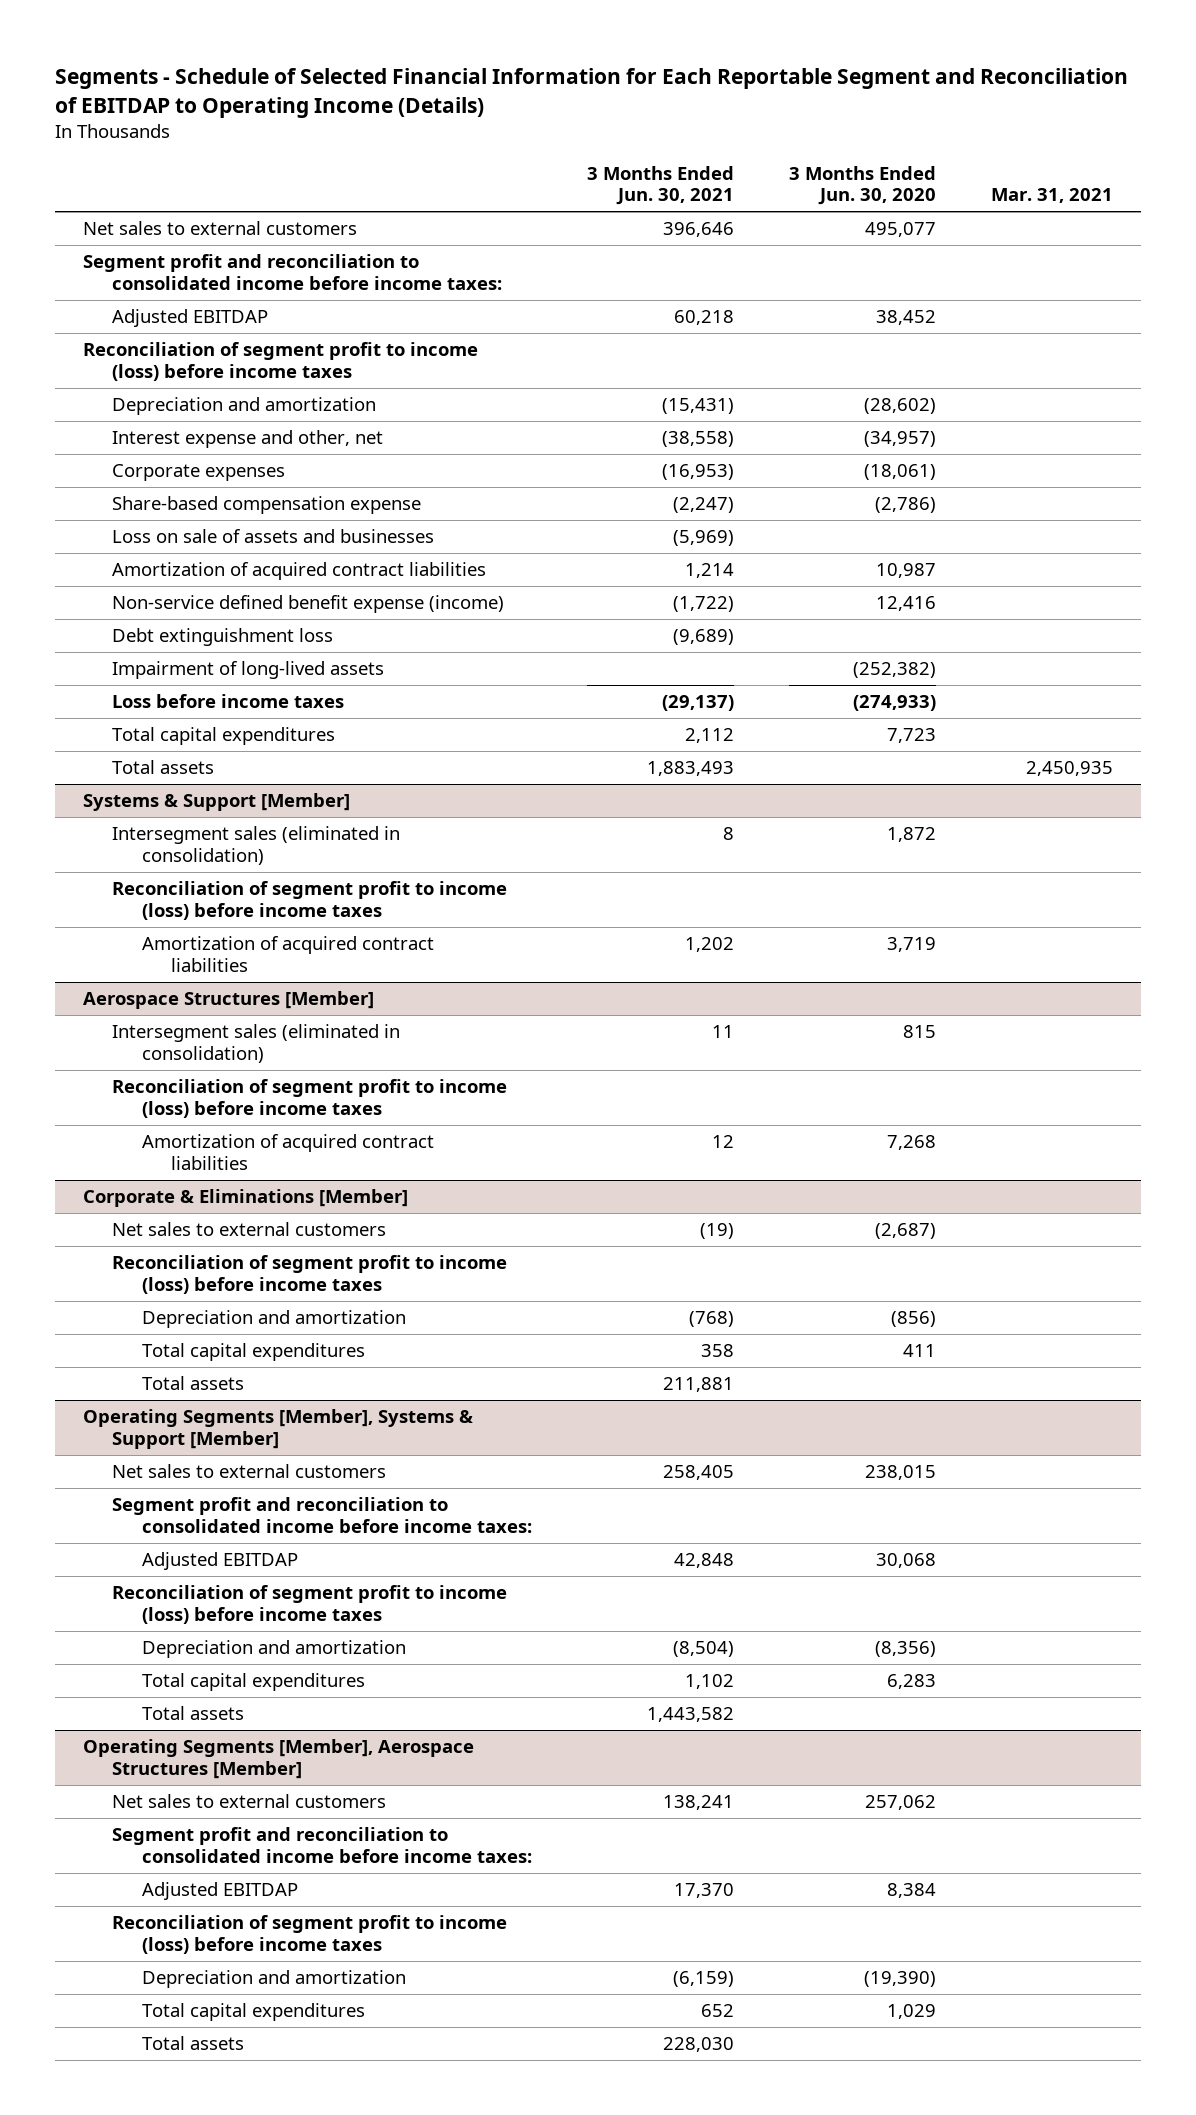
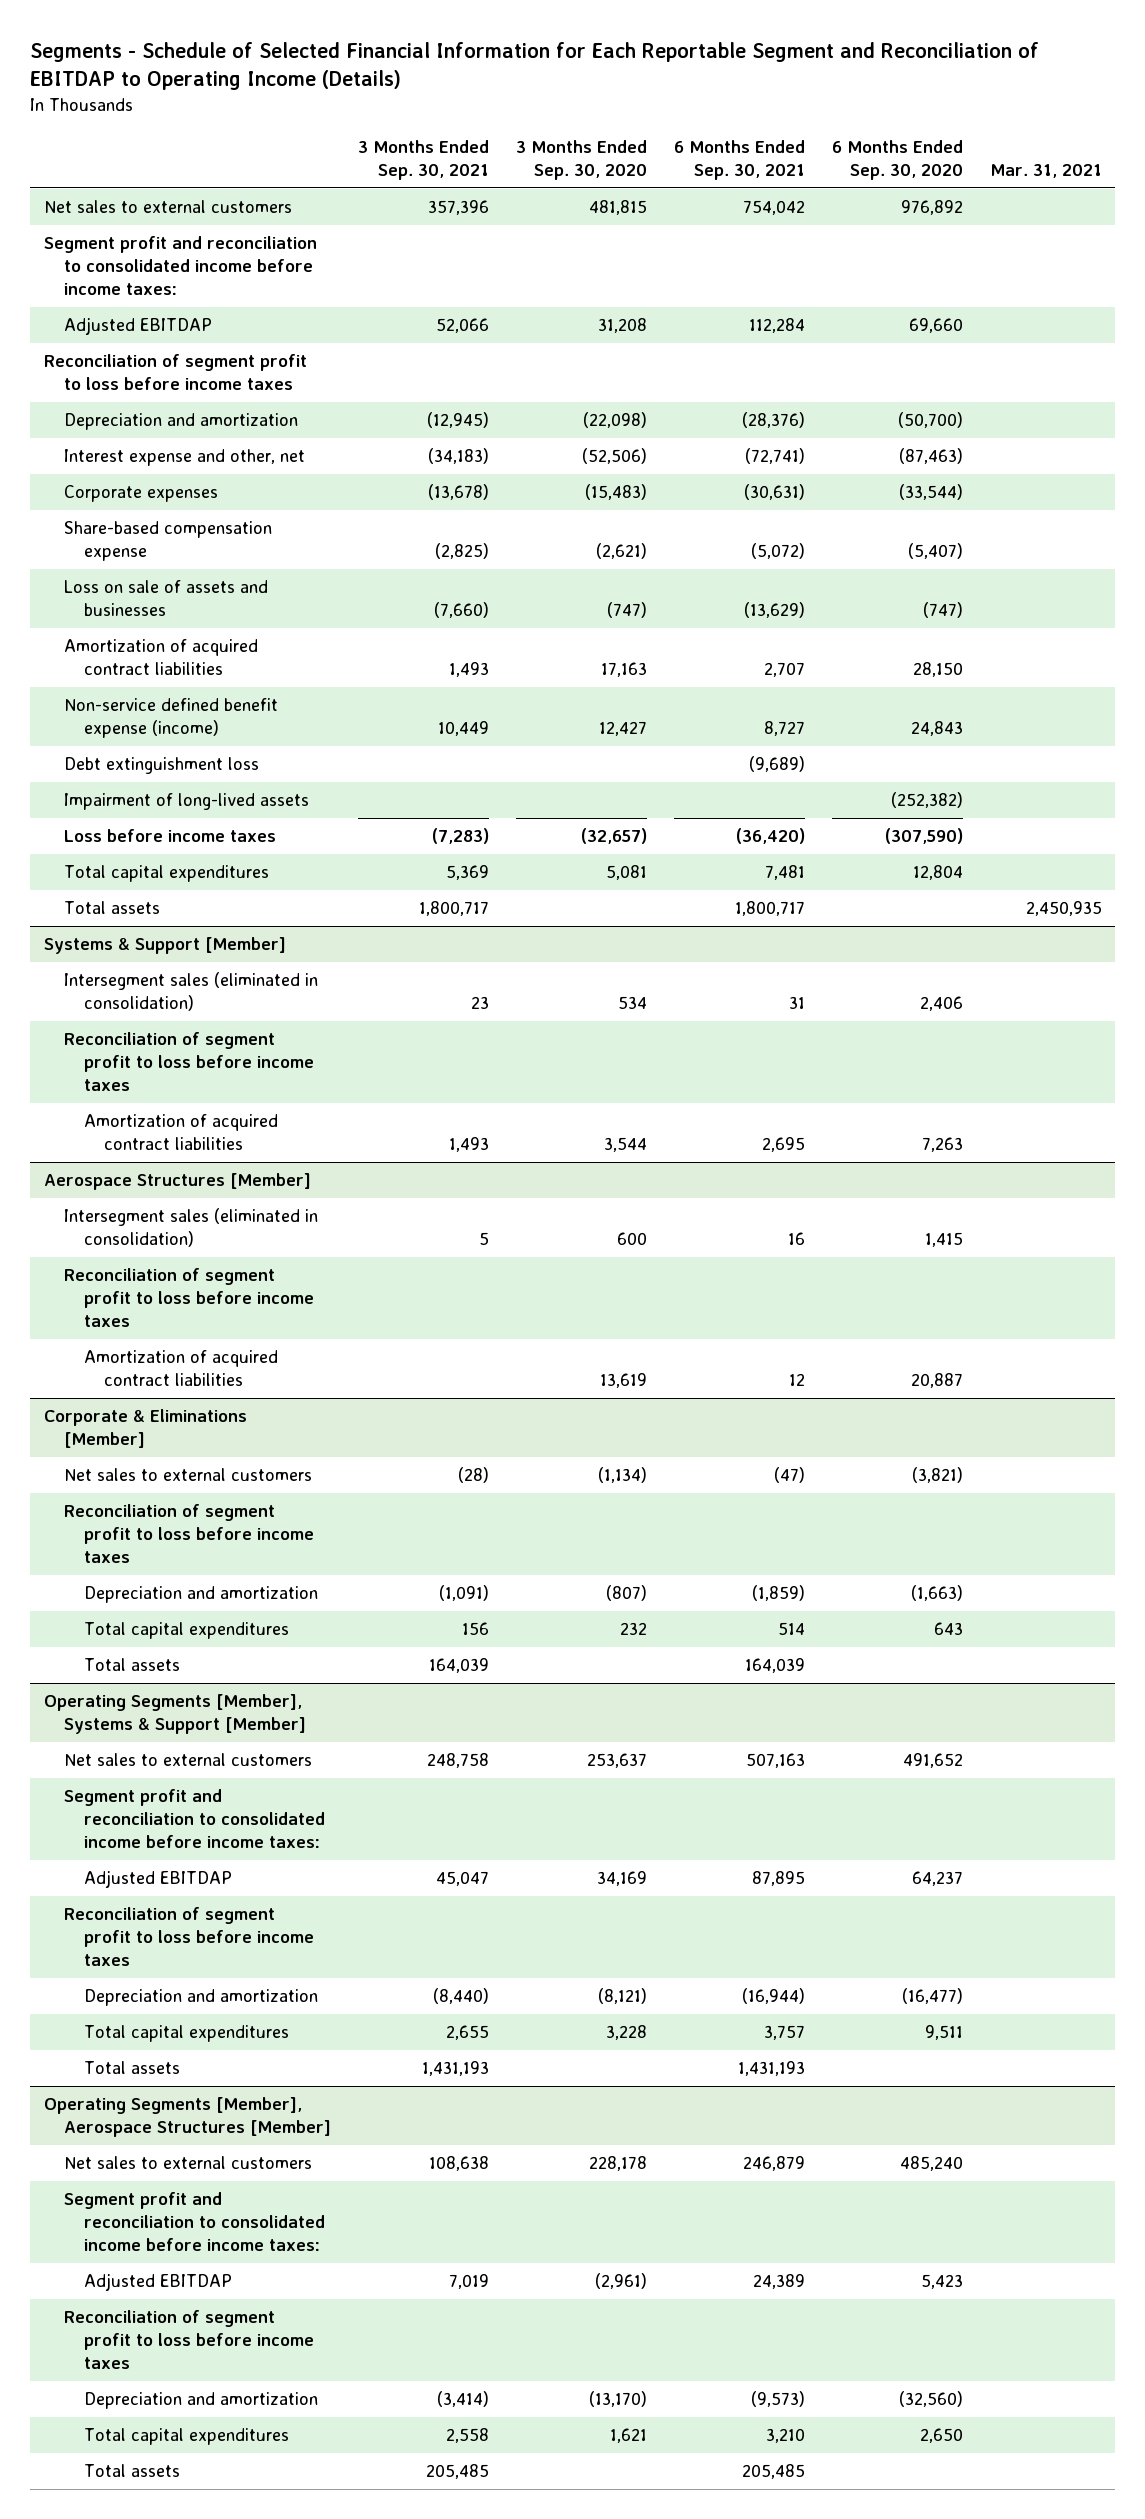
[586,165,734,206] 3 Months Ended Jun. 30, 2021 -> none
[789,165,937,206] 3 Months Ended Jun. 30, 2020 -> none
none -> [357,140,489,180] 3 Months Ended Sep. 30, 2021
none -> [515,140,647,180] 3 Months Ended Sep. 30, 2020
none -> [673,140,805,180] 6 Months Ended Sep. 30, 2021
none -> [831,140,963,180] 6 Months Ended Sep. 30, 2020
[83,342,479,381] Reconciliation of segment profit to income (loss) before income taxes -> [43,354,307,390] Reconciliation of segment profit to loss before income taxes
[112,881,508,920] Reconciliation of segment profit to income (loss) before income taxes -> [63,1032,314,1091] Reconciliation of segment profit to loss before income taxes
[112,1079,508,1118] Reconciliation of segment profit to income (loss) before income taxes -> [63,1268,314,1327] Reconciliation of segment profit to loss before income taxes
[112,1255,508,1294] Reconciliation of segment profit to income (loss) before income taxes -> [63,1504,314,1563] Reconciliation of segment profit to loss before income taxes
[112,1585,508,1624] Reconciliation of segment profit to income (loss) before income taxes -> [63,1907,314,1966] Reconciliation of segment profit to loss before income taxes
[112,1915,508,1954] Reconciliation of segment profit to income (loss) before income taxes -> [63,2310,314,2369] Reconciliation of segment profit to loss before income taxes

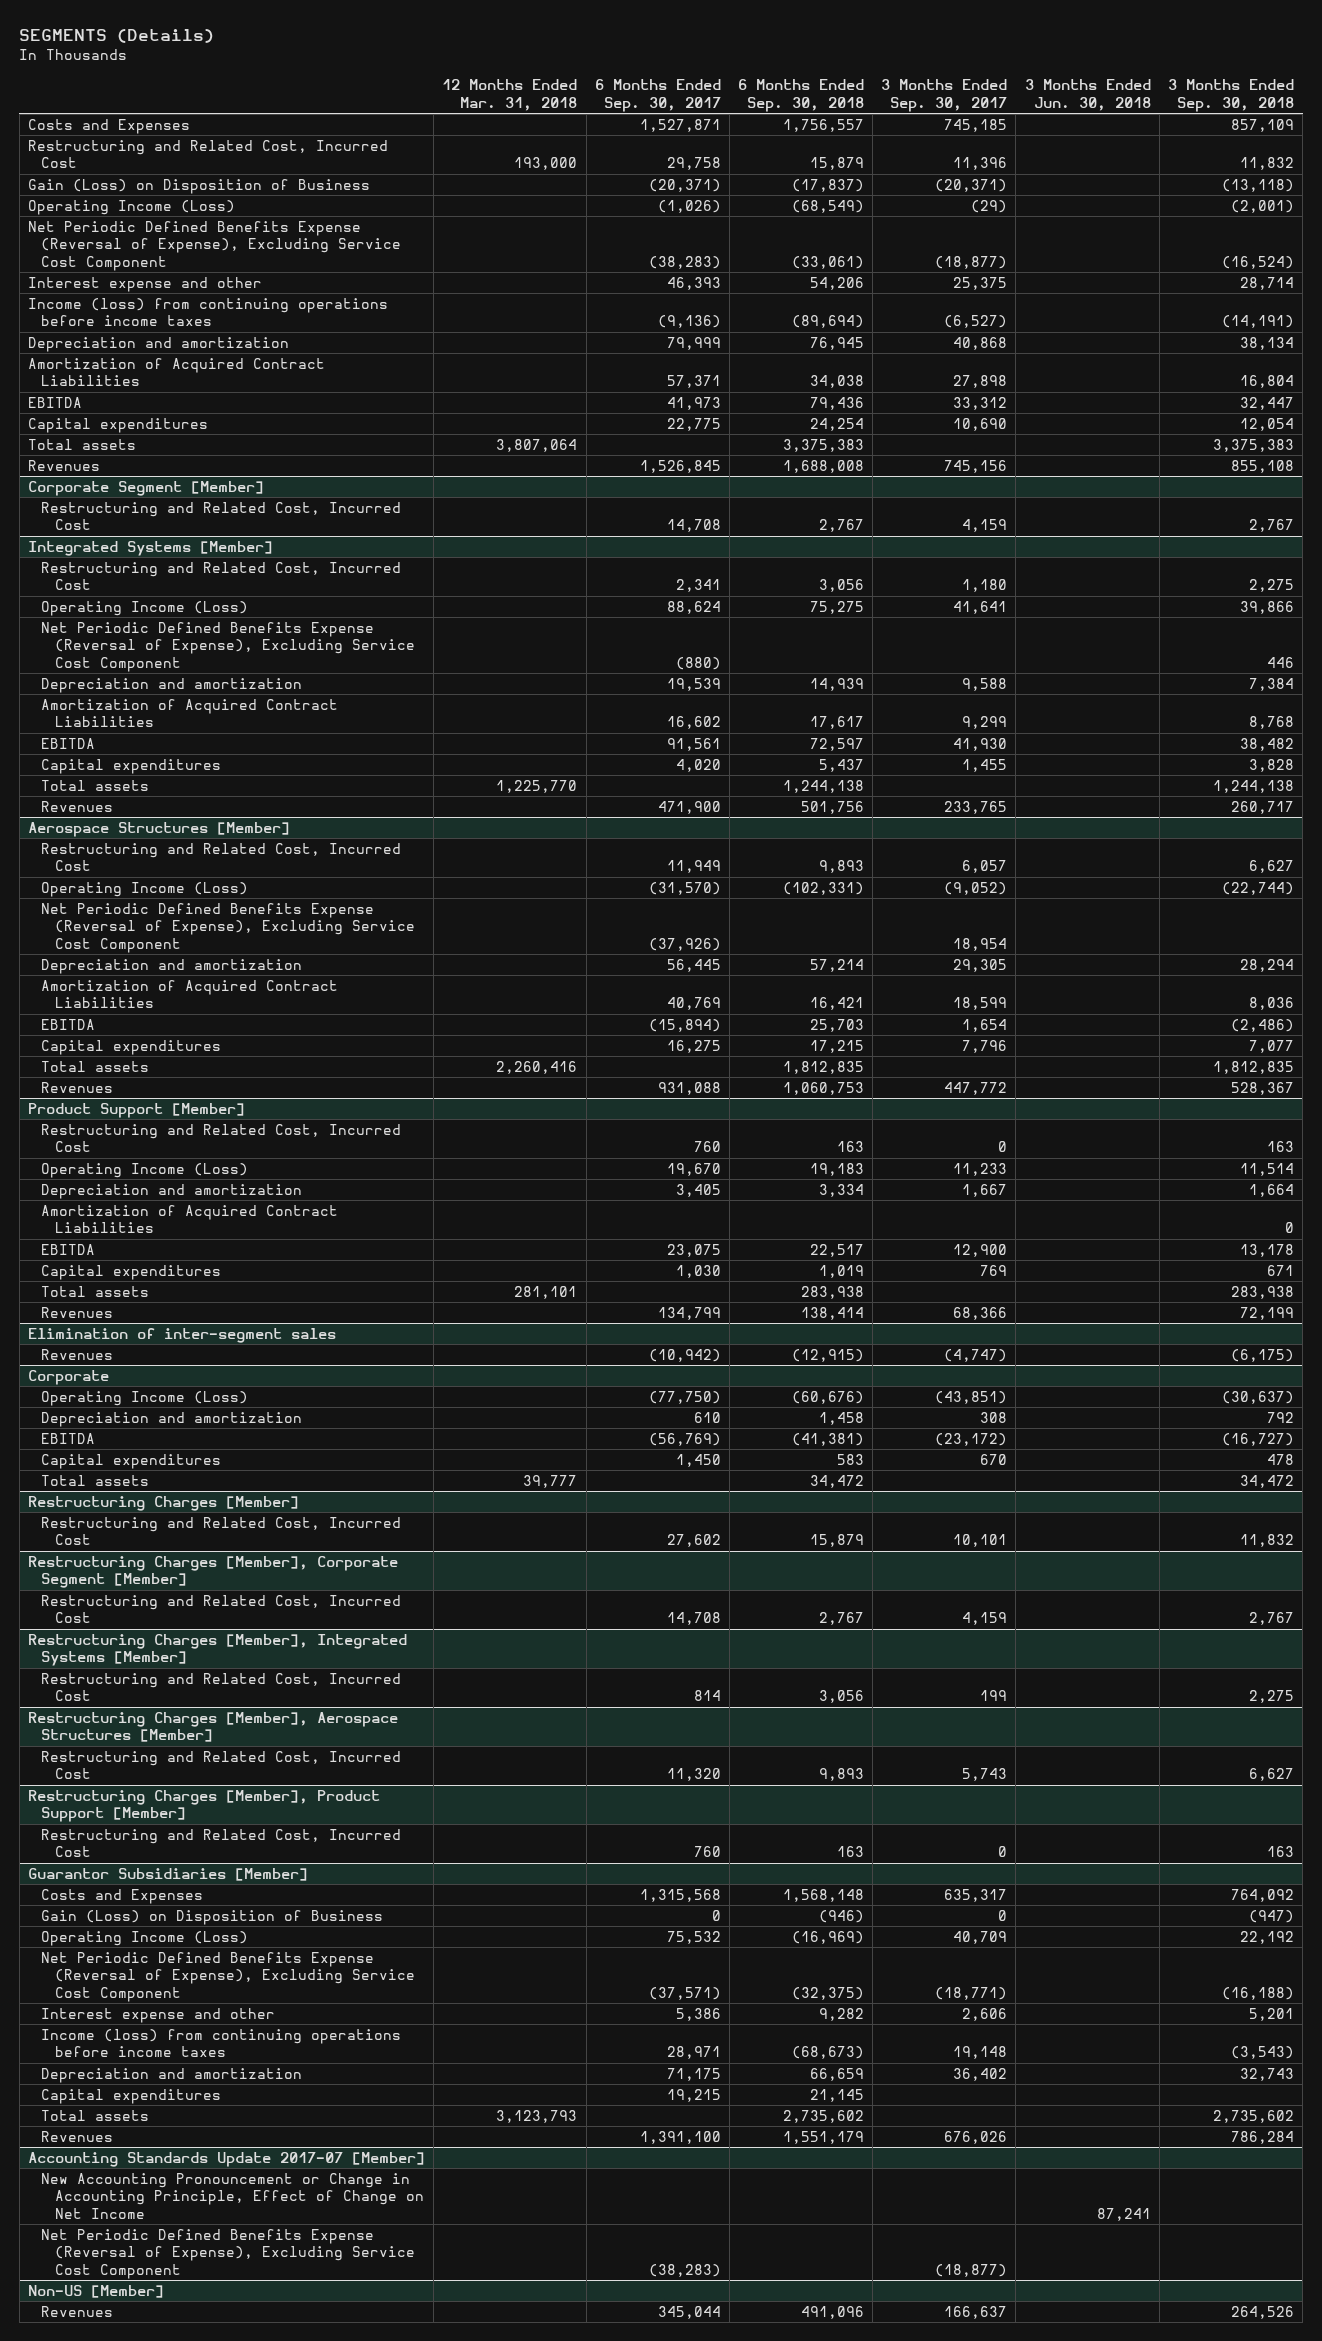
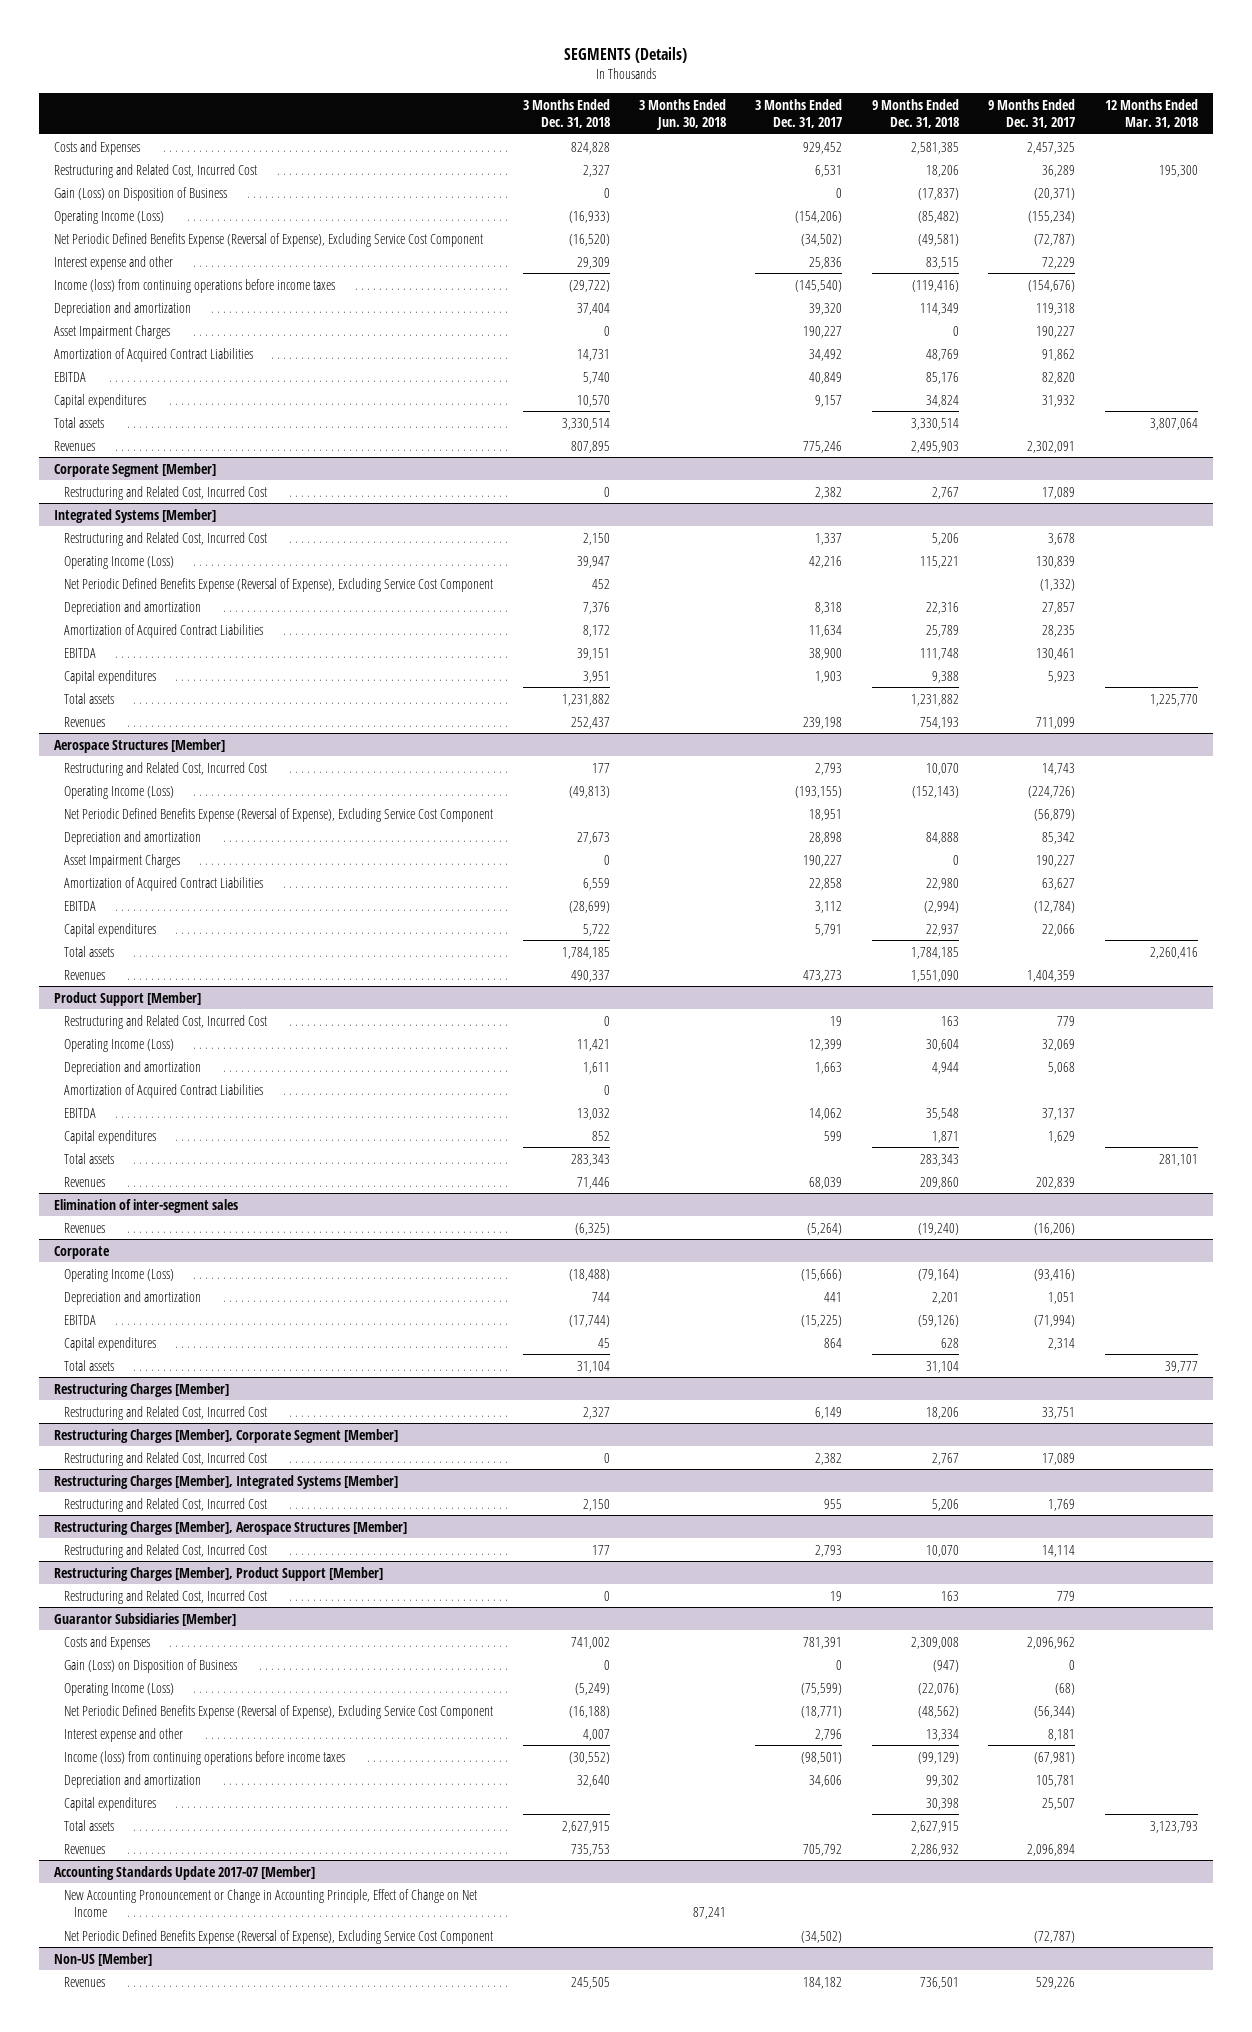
[594,79,721,112] 6 Months Ended Sep. 30, 2017 -> none
[737,79,864,112] 6 Months Ended Sep. 30, 2018 -> none
[881,79,1008,112] 3 Months Ended Sep. 30, 2017 -> none
[1167,79,1294,112] 3 Months Ended Sep. 30, 2018 -> none
none -> [522,98,610,128] 3 Months Ended Dec. 31, 2018
none -> [755,98,843,128] 3 Months Ended Dec. 31, 2017
none -> [871,98,959,128] 9 Months Ended Dec. 31, 2018
none -> [988,98,1076,128] 9 Months Ended Dec. 31, 2017
[514,157,578,171] 193,000 -> [1158,164,1198,177] 195,300
none -> [53,324,170,339] Asset Impairment Charges
none -> [64,853,181,868] Asset Impairment Charges

